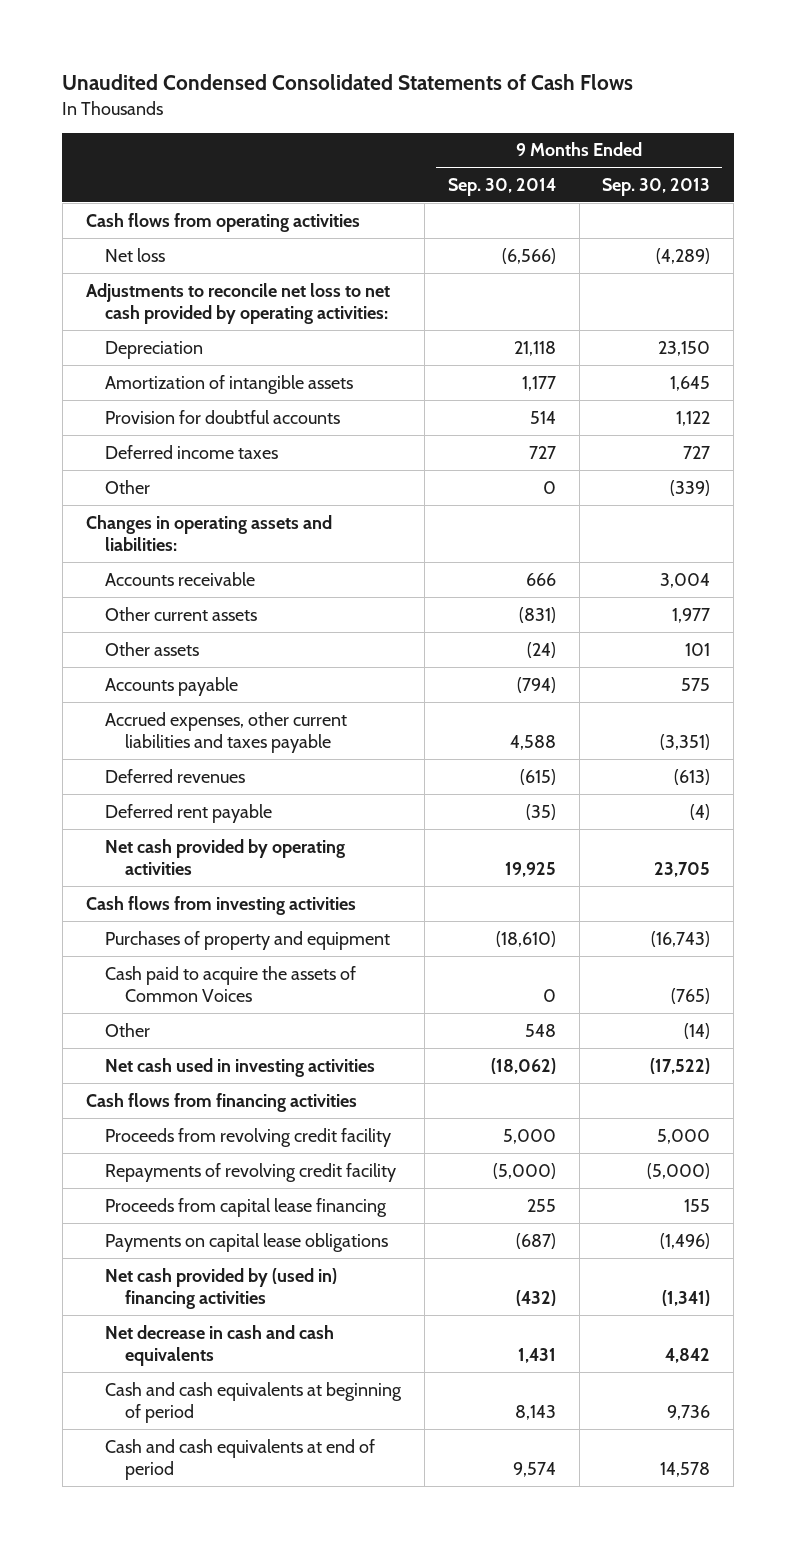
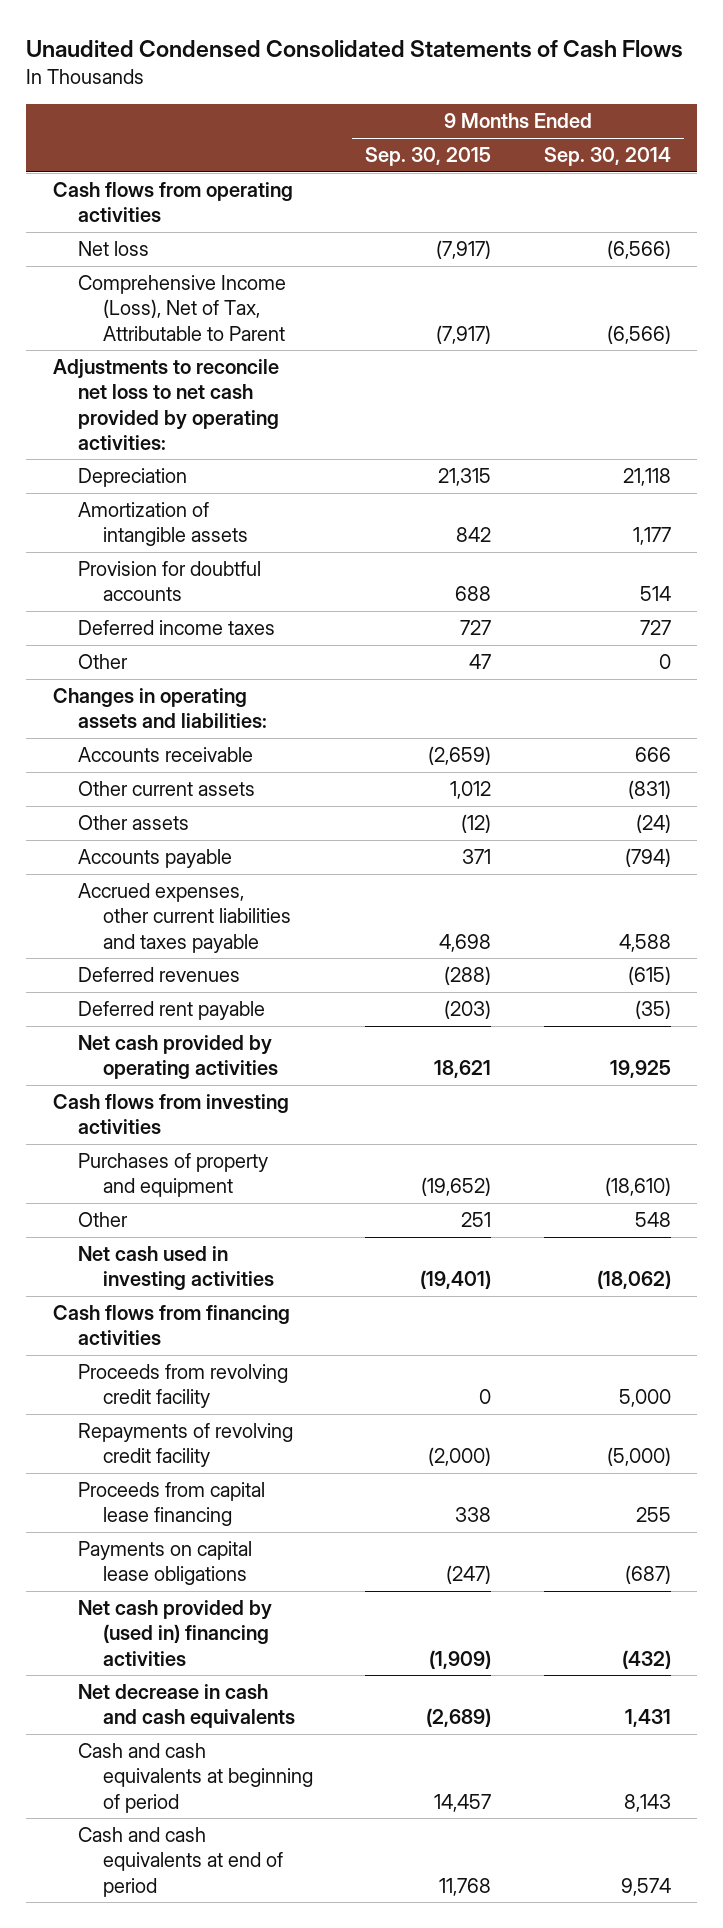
[602,177,711,196] Sep. 30, 2013 -> none
none -> [365,147,492,167] Sep. 30, 2015
none -> [77,275,286,341] Comprehensive Income (Loss), Net of Tax, Attributable to Parent
[105,965,357,1003] Cash paid to acquire the assets of Common Voices -> none

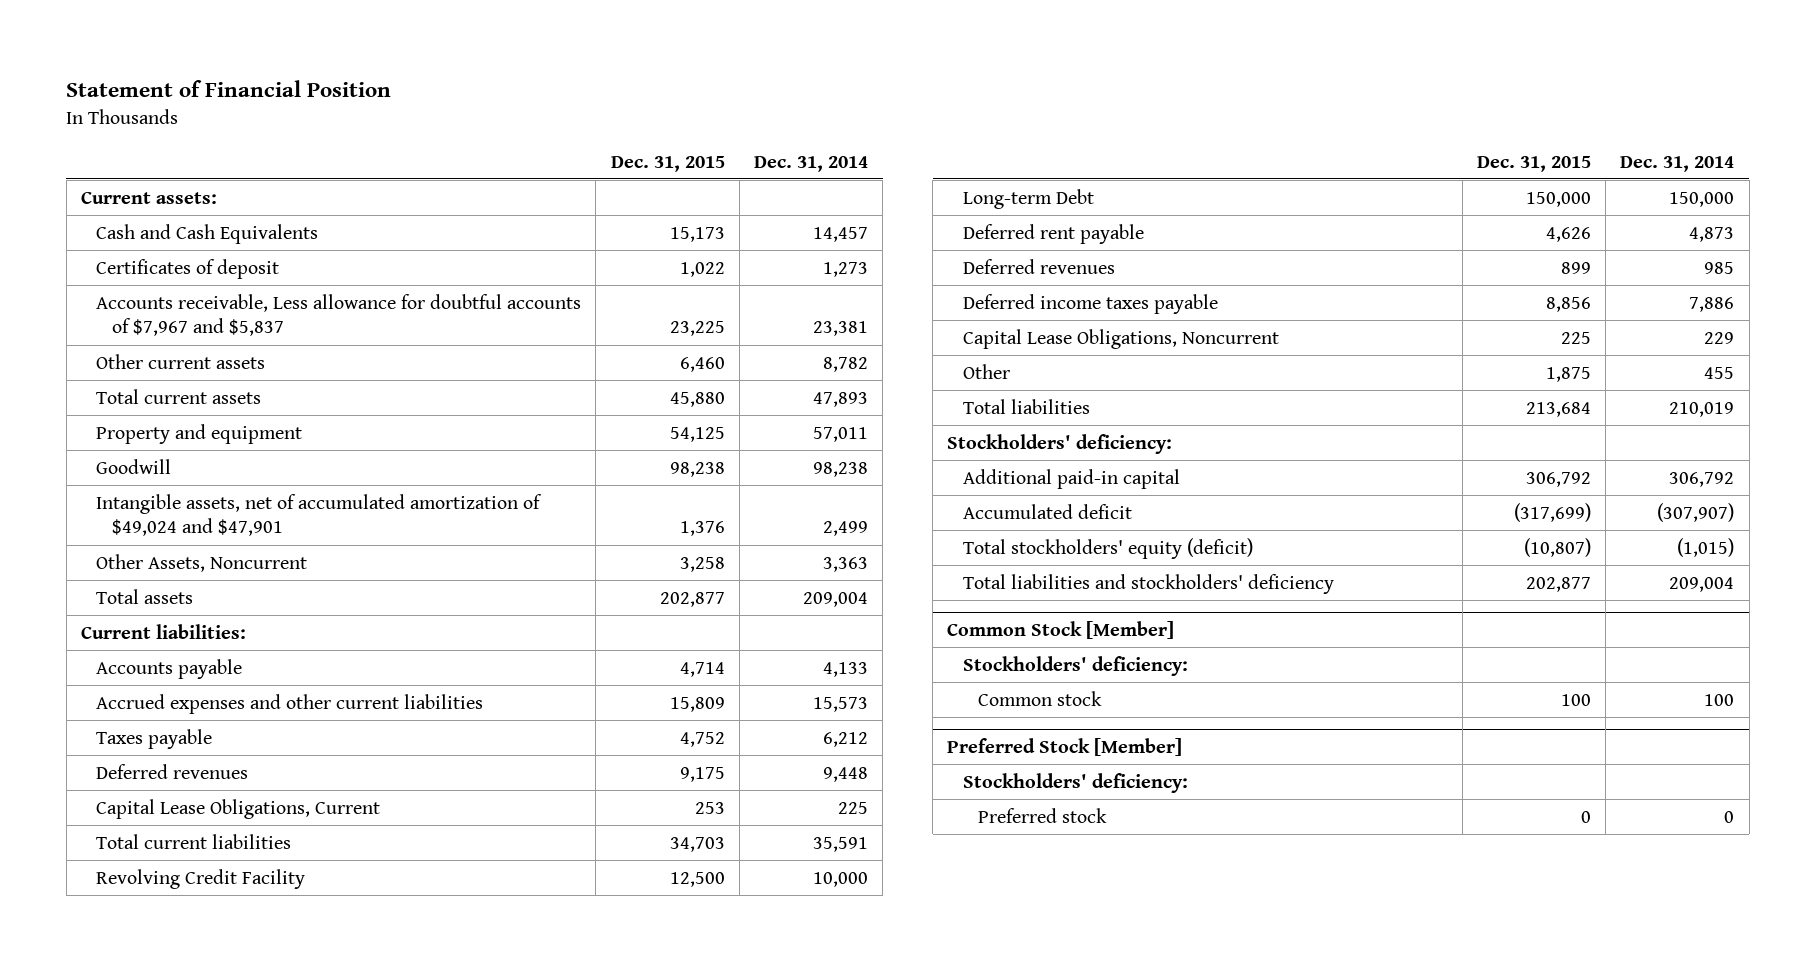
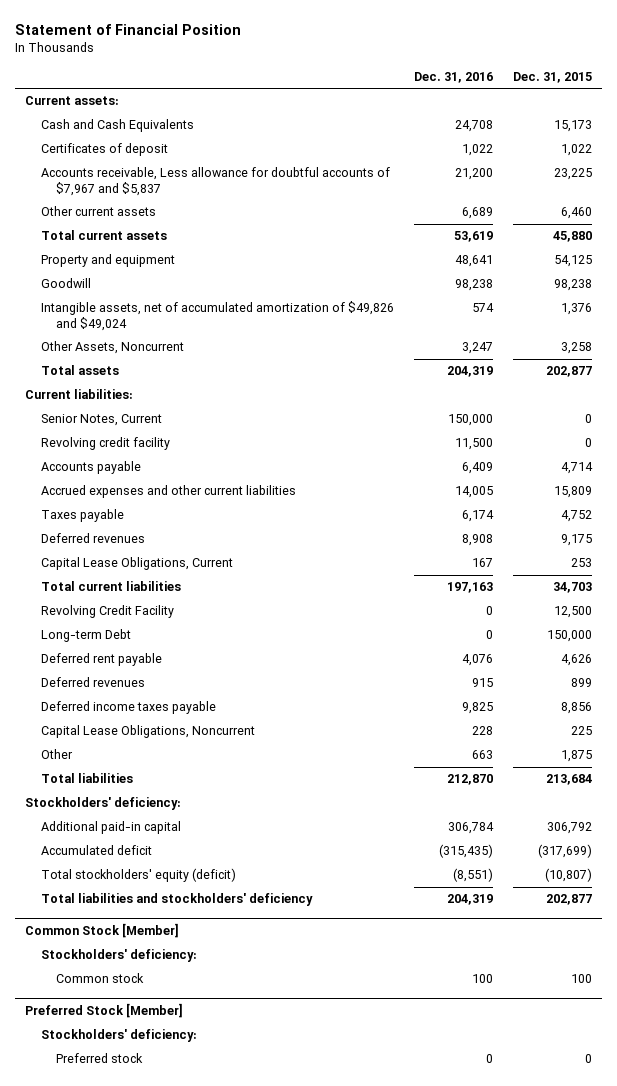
[754,155,869,172] Dec. 31, 2014 -> none
none -> [413,71,493,83] Dec. 31, 2016
[96,493,543,537] Intangible assets, net of accumulated amortization of $49,024 and $47,901 -> [40,301,394,332] Intangible assets, net of accumulated amortization of $49,826 and $49,024
none -> [40,414,162,427] Senior Notes, Current
none -> [40,437,170,451] Revolving credit facility

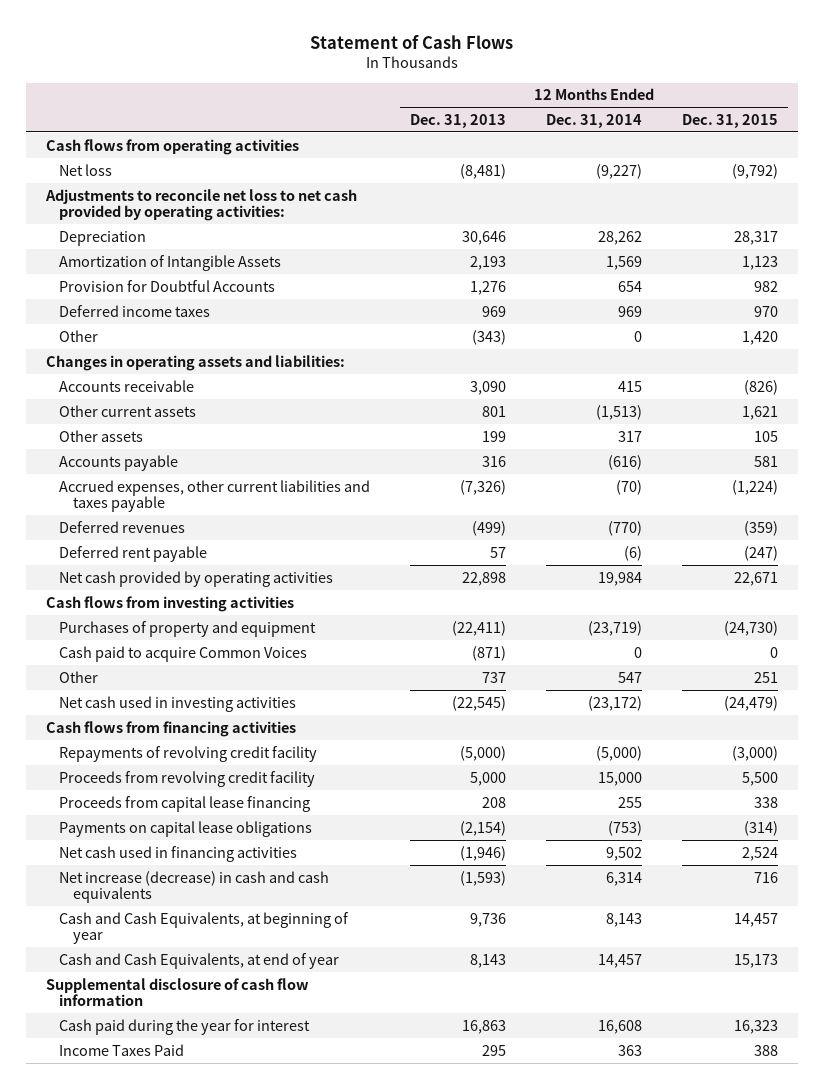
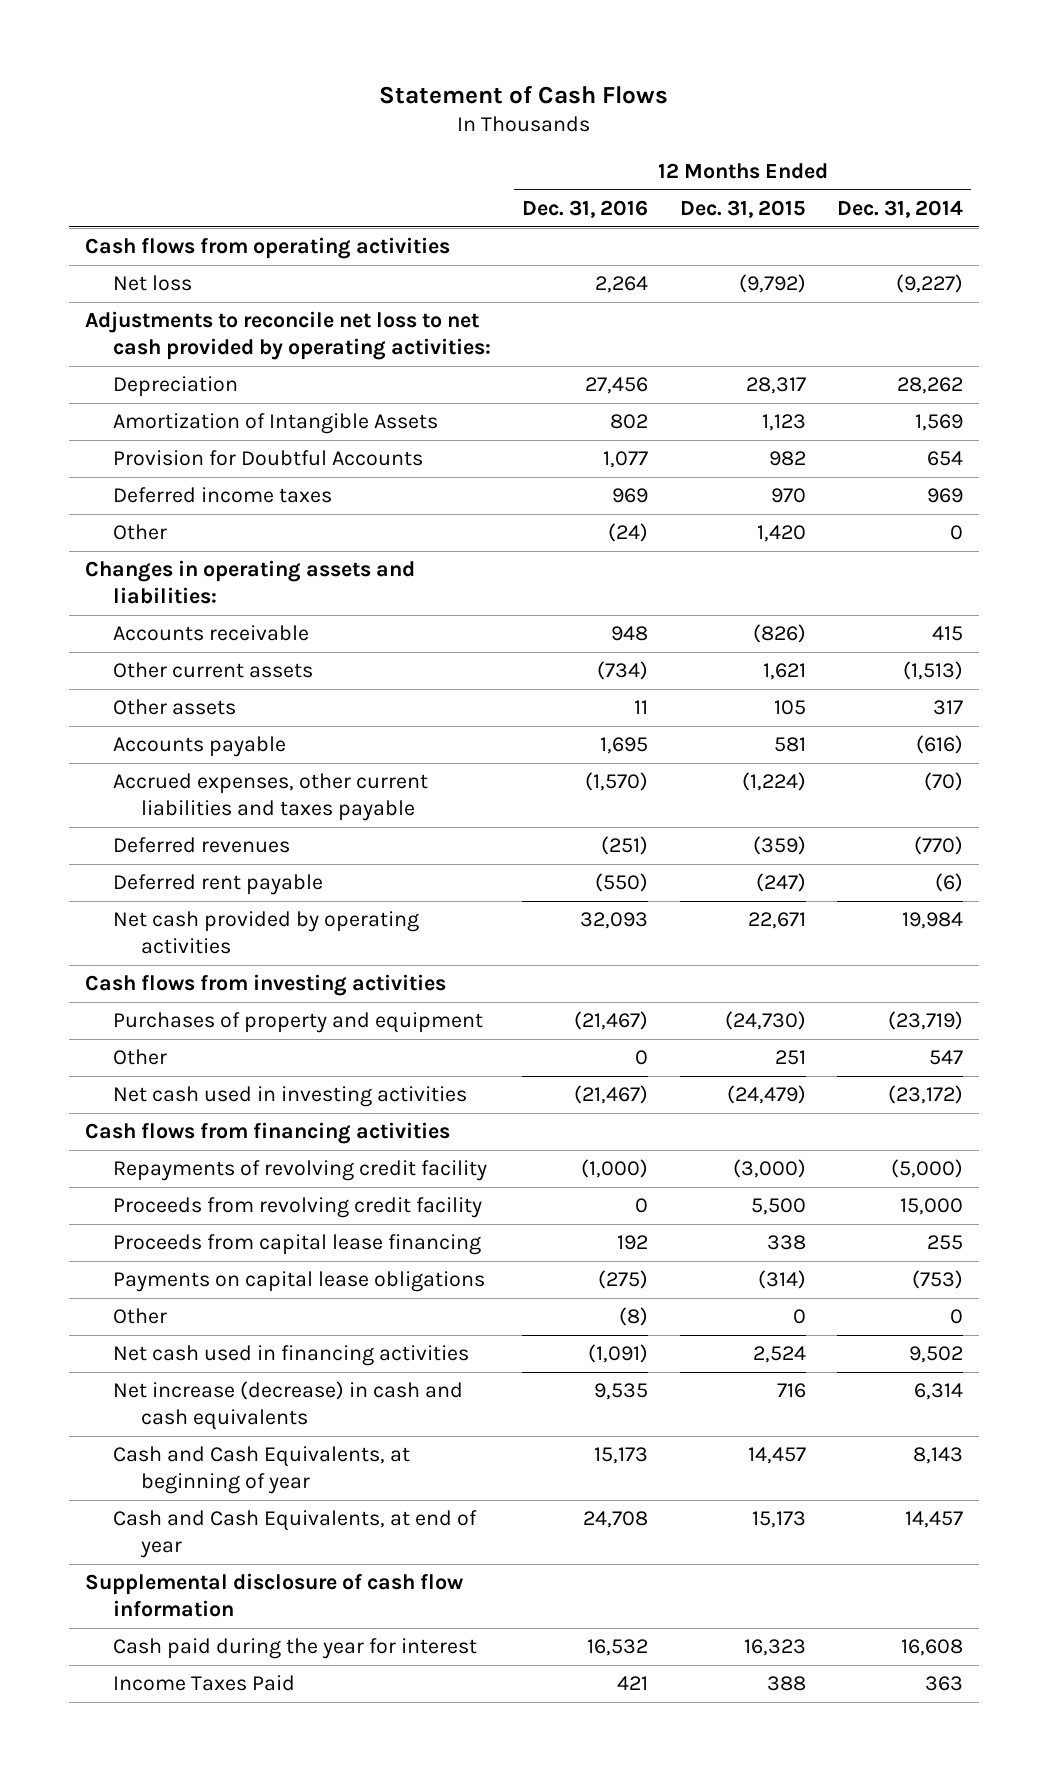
[410,113,507,128] Dec. 31, 2013 -> none
none -> [522,199,649,218] Dec. 31, 2016
[59,645,308,662] Cash paid to acquire Common Voices -> none
none -> [112,1308,167,1325] Other

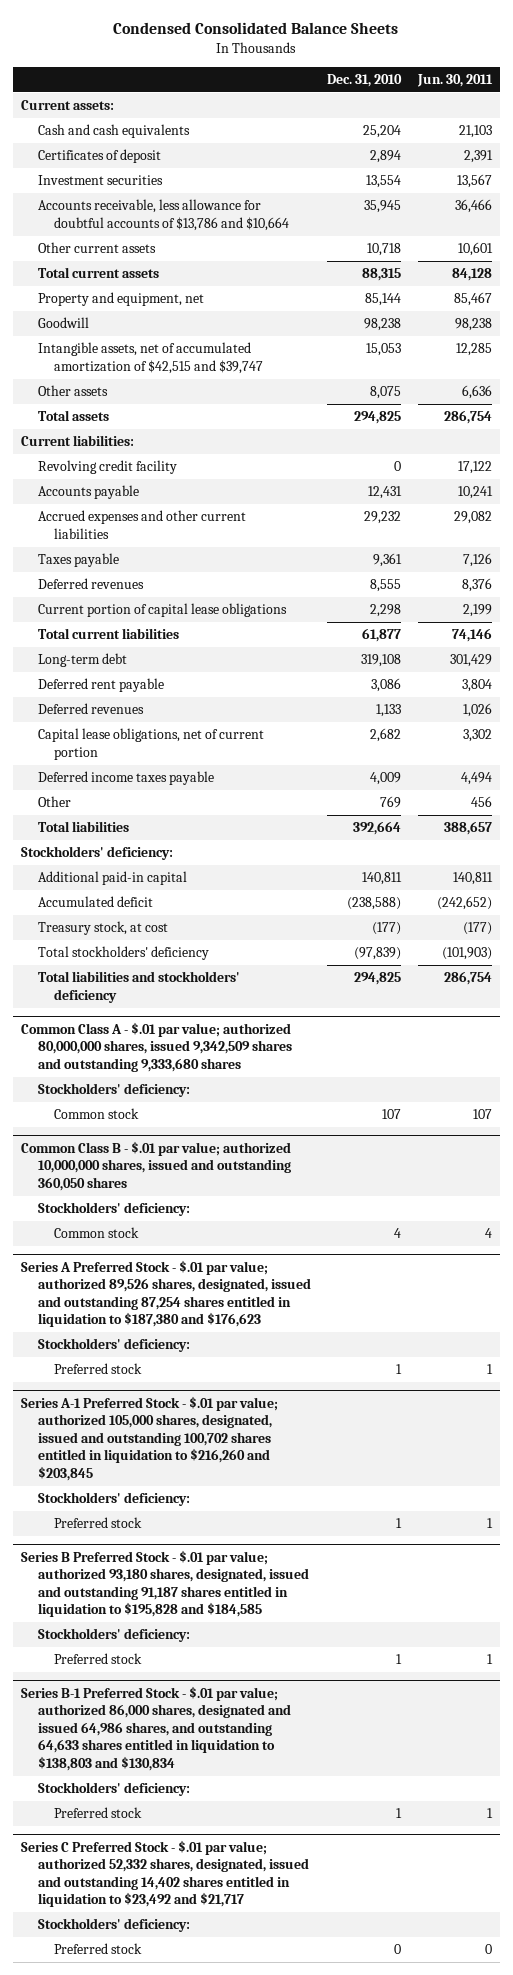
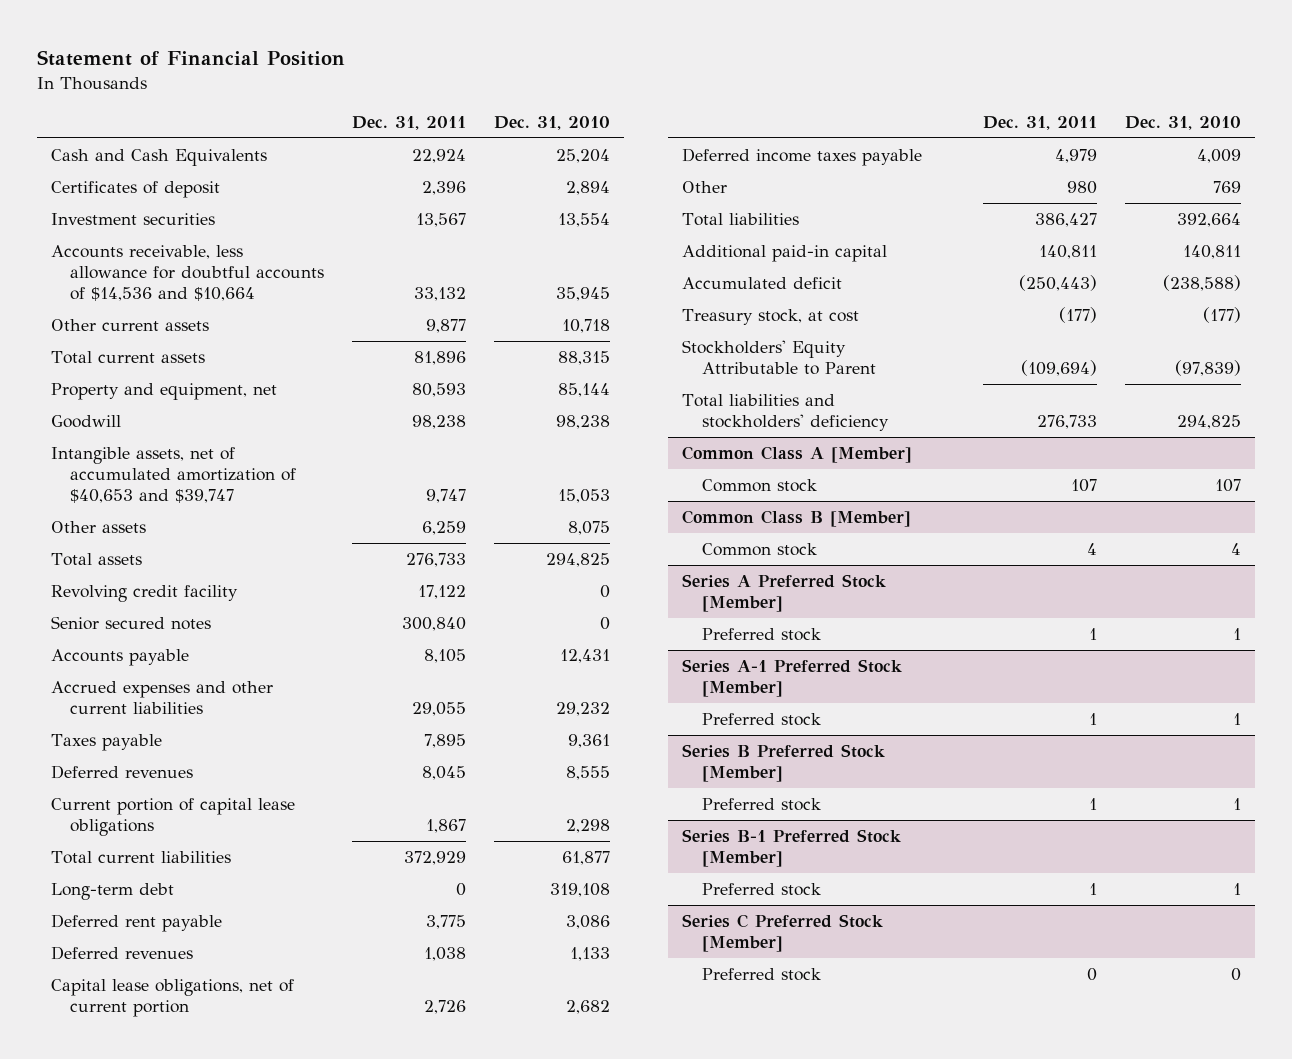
[113,22,399,35] Condensed Consolidated Balance Sheets -> [37,49,346,66] Statement of Financial Position
[416,74,493,88] Jun. 30, 2011 -> none
none -> [352,116,467,131] Dec. 31, 2011
[21,100,115,111] Current assets: -> none
[37,124,190,139] Cash and cash equivalents -> [51,148,268,166] Cash and Cash Equivalents
[37,199,290,231] Accounts receivable, less allowance for doubtful accounts of $13,786 and $10,664 -> [51,244,325,301] Accounts receivable, less allowance for doubtful accounts of $14,536 and $10,664
[37,342,264,374] Intangible assets, net of accumulated amortization of $42,515 and $39,747 -> [51,446,297,503] Intangible assets, net of accumulated amortization of $40,653 and $39,747
[21,435,135,447] Current liabilities: -> none
none -> [51,615,212,630] Senior secured notes
[21,846,174,861] Stockholders' deficiency: -> none
[37,946,209,961] Total stockholders' deficiency -> [682,339,876,375] Stockholders' Equity Attributable to Parent
[21,1022,292,1072] Common Class A - $.01 par value; authorized 80,000,000 shares, issued 9,342,509 shares and outstanding 9,333,680 shares -> none
[37,1083,190,1098] Stockholders' deficiency: -> none
none -> [682,445,913,463] Common Class A [Member]
[21,1141,292,1191] Common Class B - $.01 par value; authorized 10,000,000 shares, issued and outstanding 360,050 shares -> none
[37,1202,190,1217] Stockholders' deficiency: -> none
none -> [682,509,912,527] Common Class B [Member]
[21,1260,311,1328] Series A Preferred Stock - $.01 par value; authorized 89,526 shares, designated, issued and outstanding 87,254 shares entitled in liquidation to $187,380 and $176,623 -> none
[37,1338,190,1353] Stockholders' deficiency: -> none
none -> [682,573,887,612] Series A Preferred Stock [Member]
[21,1396,279,1481] Series A-1 Preferred Stock - $.01 par value; authorized 105,000 shares, designated, issued and outstanding 100,702 shares entitled in liquidation to $216,260 and $203,845 -> none
[37,1492,190,1507] Stockholders' deficiency: -> none
none -> [682,658,903,697] Series A-1 Preferred Stock [Member]
[21,1550,309,1618] Series B Preferred Stock - $.01 par value; authorized 93,180 shares, designated, issued and outstanding 91,187 shares entitled in liquidation to $195,828 and $184,585 -> none
[37,1628,190,1643] Stockholders' deficiency: -> none
none -> [682,743,886,782] Series B Preferred Stock [Member]
[21,1686,291,1771] Series B-1 Preferred Stock - $.01 par value; authorized 86,000 shares, designated and issued 64,986 shares, and outstanding 64,633 shares entitled in liquidation to $138,803 and $130,834 -> none
[37,1782,190,1797] Stockholders' deficiency: -> none
none -> [682,828,902,867] Series B-1 Preferred Stock [Member]
[21,1840,309,1908] Series C Preferred Stock - $.01 par value; authorized 52,332 shares, designated, issued and outstanding 14,402 shares entitled in liquidation to $23,492 and $21,717 -> none
[37,1918,190,1933] Stockholders' deficiency: -> none
none -> [682,913,884,952] Series C Preferred Stock [Member]

